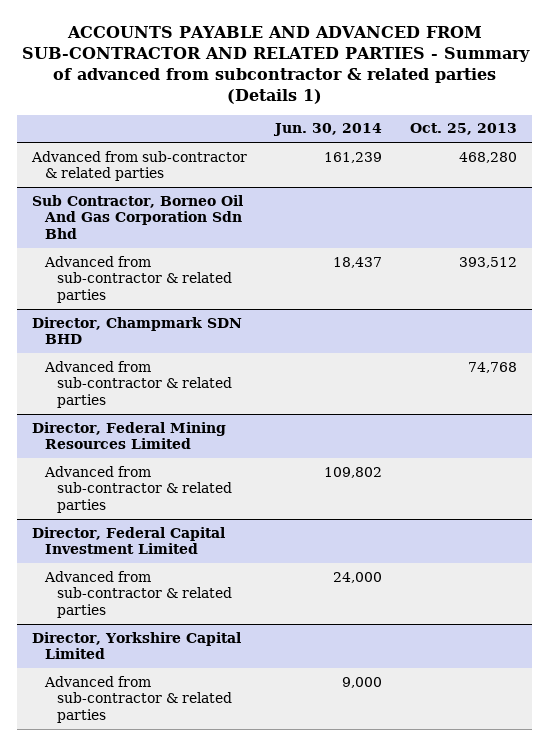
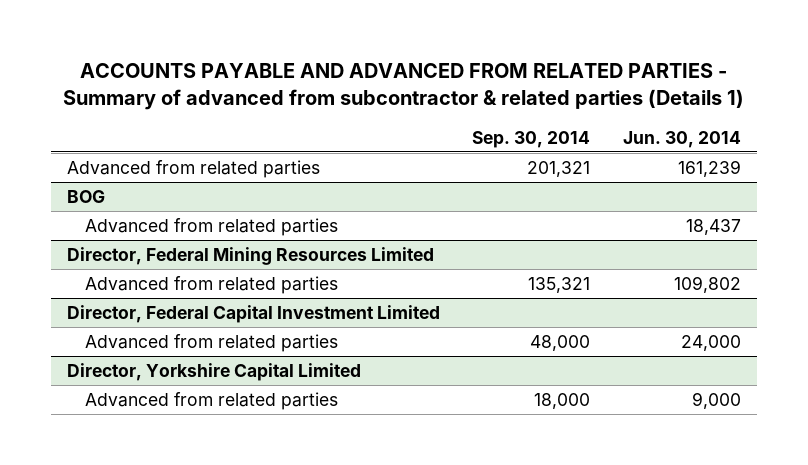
[21,26,530,105] ACCOUNTS PAYABLE AND ADVANCED FROM SUB-CONTRACTOR AND RELATED PARTIES - Summary of advanced from subcontractor & related parties (Details 1) -> [62,62,744,111] ACCOUNTS PAYABLE AND ADVANCED FROM RELATED PARTIES - Summary of advanced from subcontractor & related parties (Details 1)
[410,123,518,136] Oct. 25, 2013 -> none
none -> [472,130,591,148] Sep. 30, 2014
[31,194,243,240] Sub Contractor, Borneo Oil And Gas Corporation Sdn Bhd -> none
[31,316,242,345] Director, Champmark SDN BHD -> none
[43,360,233,409] Advanced from sub-contractor & related parties -> none
[30,150,247,182] Advanced from sub-contractor & related parties -> [66,160,320,179] Advanced from related parties
none -> [66,190,105,204] BOG
[43,255,233,304] Advanced from sub-contractor & related parties -> [84,218,338,237] Advanced from related parties
[43,465,233,514] Advanced from sub-contractor & related parties -> [84,276,338,295] Advanced from related parties
[43,570,233,619] Advanced from sub-contractor & related parties -> [84,334,338,353] Advanced from related parties
[43,675,233,724] Advanced from sub-contractor & related parties -> [84,392,338,411] Advanced from related parties

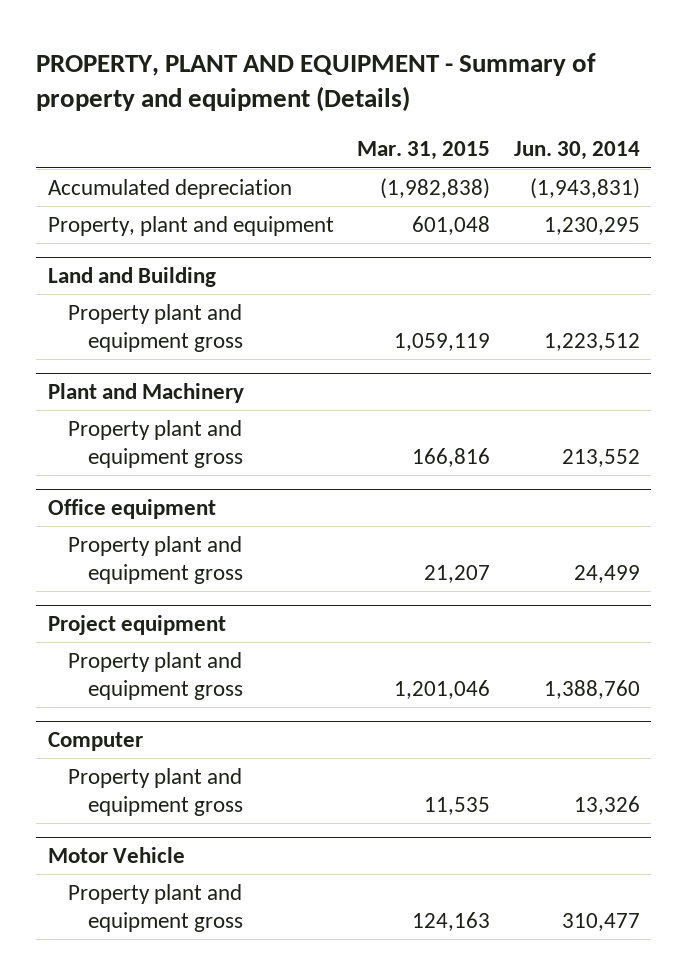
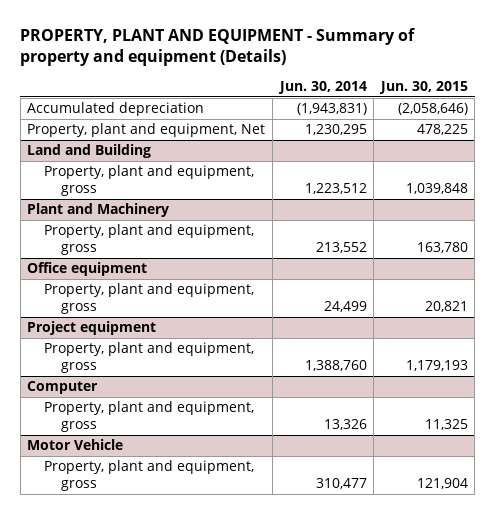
[357,141,491,161] Mar. 31, 2015 -> none
none -> [378,80,468,94] Jun. 30, 2015
[47,216,334,237] Property, plant and equipment -> [27,123,266,138] Property, plant and equipment, Net
[67,304,244,353] Property plant and equipment gross -> [44,165,255,196] Property, plant and equipment, gross
[67,420,244,469] Property plant and equipment gross -> [44,224,255,255] Property, plant and equipment, gross
[67,536,244,585] Property plant and equipment gross -> [44,283,255,314] Property, plant and equipment, gross
[67,652,244,701] Property plant and equipment gross -> [44,342,255,373] Property, plant and equipment, gross
[67,768,244,817] Property plant and equipment gross -> [44,401,255,432] Property, plant and equipment, gross
[67,884,244,933] Property plant and equipment gross -> [44,460,255,491] Property, plant and equipment, gross

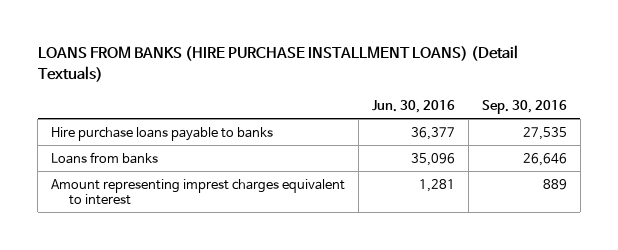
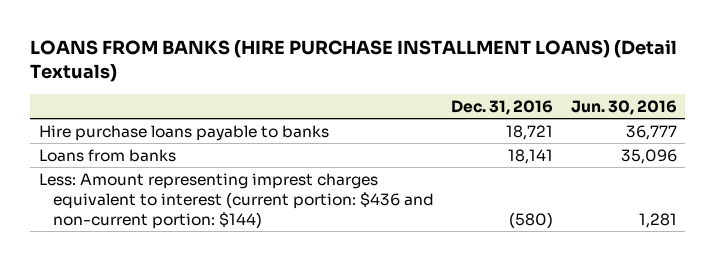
[481,99,567,114] Sep. 30, 2016 -> none
none -> [451,99,554,115] Dec. 31, 2016
[411,126,456,140] 36,377 -> [625,124,677,140] 36,777
[51,178,346,206] Amount representing imprest charges equivalent to interest -> [38,172,434,229] Less: Amount representing imprest charges equivalent to interest (current portion: $436 and non-current portion: $144)

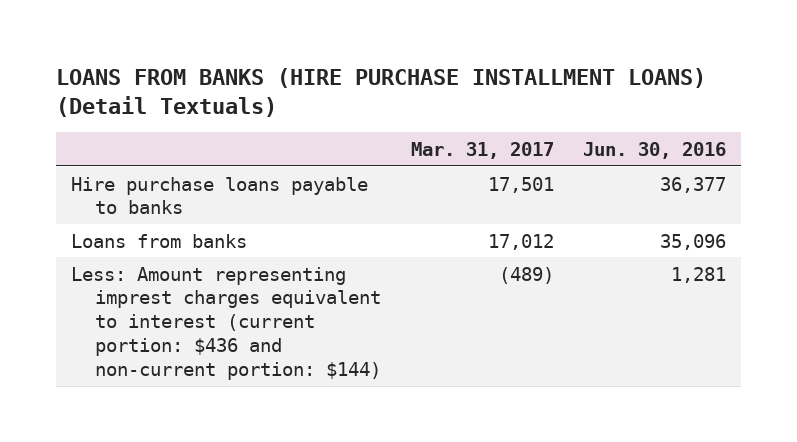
[451,99,554,115] Dec. 31, 2016 -> none
none -> [410,141,554,159] Mar. 31, 2017
[625,124,677,140] 36,777 -> [660,176,727,193] 36,377

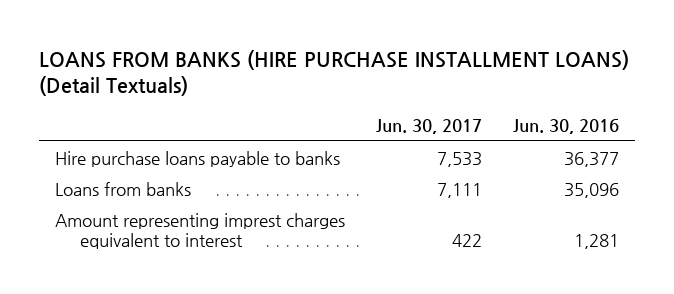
[410,141,554,159] Mar. 31, 2017 -> none
none -> [375,119,482,135] Jun. 30, 2017
[70,266,382,381] Less: Amount representing imprest charges equivalent to interest (current portion: $436 and non-current portion: $144) -> [54,212,345,249] Amount representing imprest charges equivalent to interest

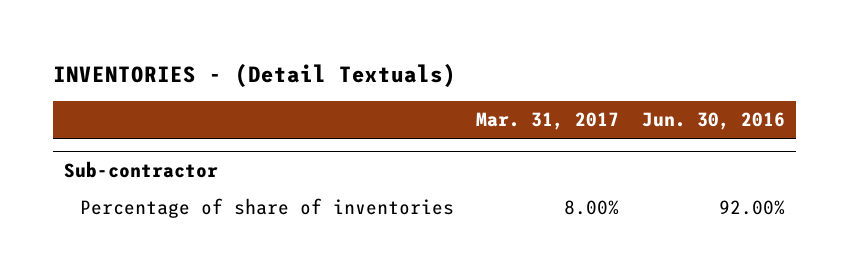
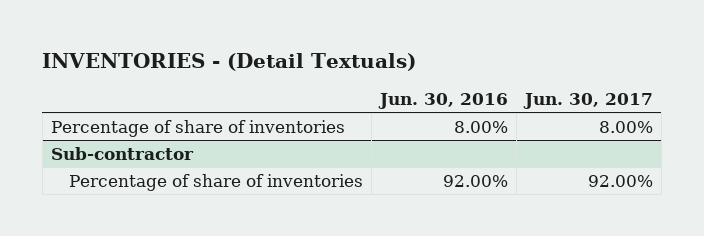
[476,112,620,131] Mar. 31, 2017 -> none
none -> [522,93,653,110] Jun. 30, 2017
none -> [50,119,345,137] Percentage of share of inventories

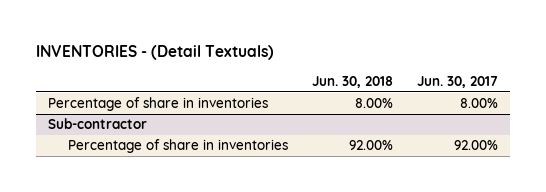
[377,93,508,110] Jun. 30, 2016 -> none
none -> [312,76,394,89] Jun. 30, 2018
[50,119,345,137] Percentage of share of inventories -> [48,97,269,112] Percentage of share in inventories
[68,173,363,191] Percentage of share of inventories -> [68,139,289,154] Percentage of share in inventories

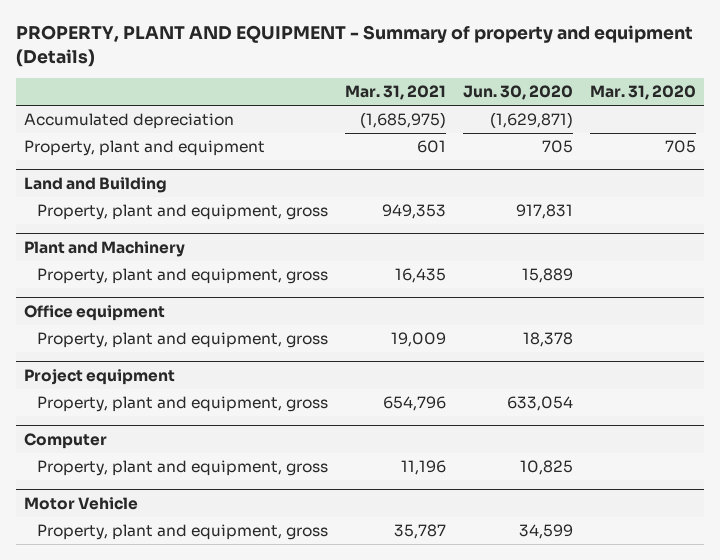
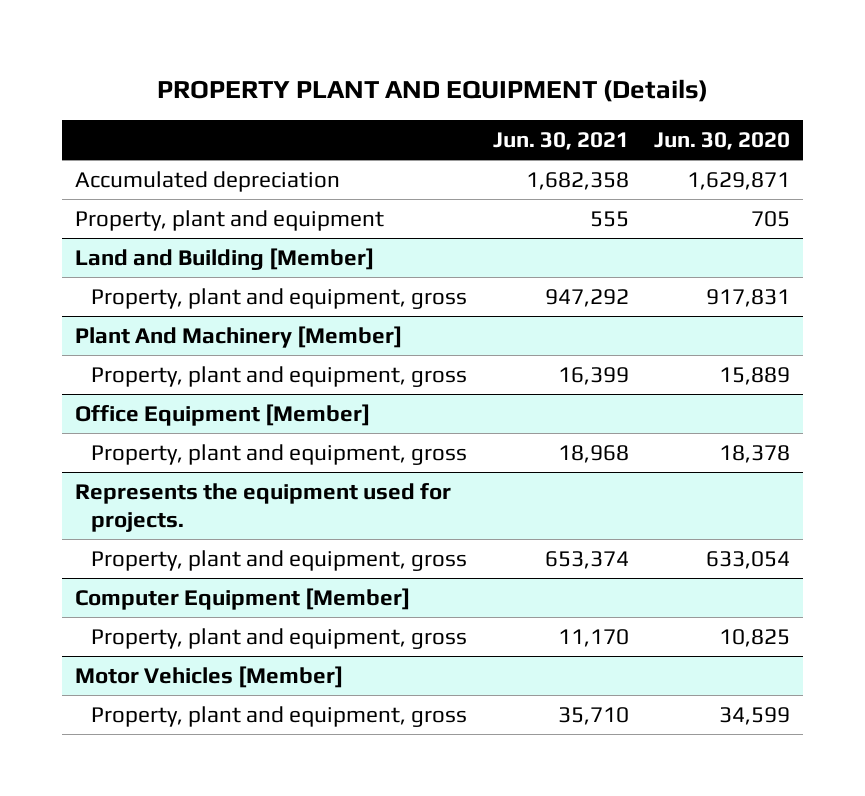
[15,25,693,68] PROPERTY, PLANT AND EQUIPMENT - Summary of property and equipment (Details) -> [156,78,708,102] PROPERTY PLANT AND EQUIPMENT (Details)
[345,85,447,101] Mar. 31, 2021 -> none
[589,85,696,101] Mar. 31, 2020 -> none
none -> [492,132,629,151] Jun. 30, 2021
[490,112,574,129] (1,629,871) -> [687,171,791,190] 1,629,871
[24,176,168,193] Land and Building -> [74,247,374,270] Land and Building [Member]
[24,240,186,257] Plant and Machinery -> [74,325,402,348] Plant And Machinery [Member]
[24,304,166,321] Office equipment -> [74,403,370,426] Office Equipment [Member]
[24,368,176,385] Project equipment -> [74,482,451,532] Represents the equipment used for projects.
[24,432,108,449] Computer -> [74,587,410,610] Computer Equipment [Member]
[24,496,139,510] Motor Vehicle -> none
none -> [74,665,343,688] Motor Vehicles [Member]

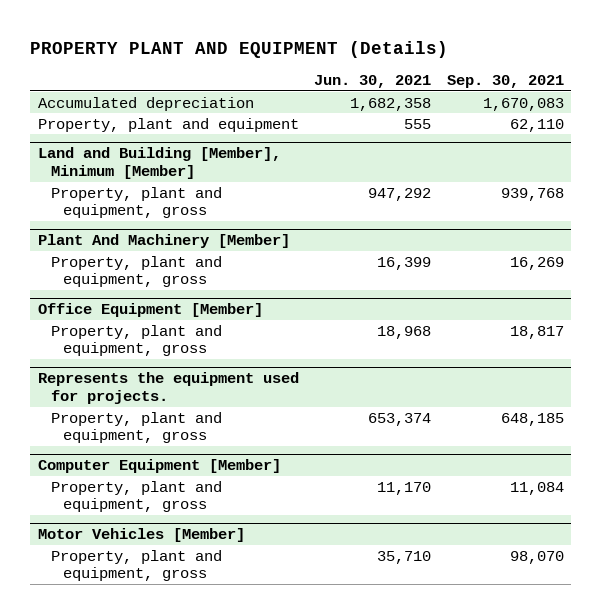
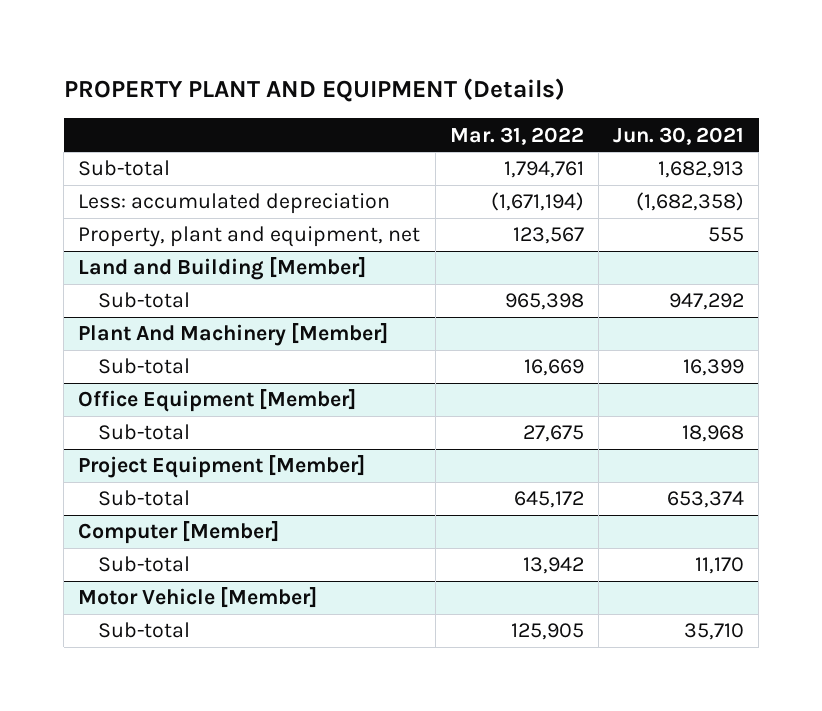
[446,75,564,89] Sep. 30, 2021 -> none
none -> [449,126,584,145] Mar. 31, 2022
none -> [78,160,171,177] Sub-total
[37,96,254,111] Accumulated depreciation -> [78,193,391,215] Less: accumulated depreciation
[350,97,432,111] 1,682,358 -> [635,192,744,212] (1,682,358)
[37,117,299,132] Property, plant and equipment -> [78,226,421,248] Property, plant and equipment, net
[37,147,281,180] Land and Building [Member], Minimum [Member] -> [78,257,367,281] Land and Building [Member]
[50,186,222,219] Property, plant and equipment, gross -> [97,292,190,309] Sub-total
[50,255,222,288] Property, plant and equipment, gross -> [97,358,190,375] Sub-total
[50,324,222,357] Property, plant and equipment, gross -> [97,424,190,441] Sub-total
[37,372,299,405] Represents the equipment used for projects. -> [78,455,366,479] Project Equipment [Member]
[50,411,222,444] Property, plant and equipment, gross -> [97,490,190,507] Sub-total
[37,459,281,474] Computer Equipment [Member] -> [78,521,280,545] Computer [Member]
[50,480,222,513] Property, plant and equipment, gross -> [97,556,190,573] Sub-total
[37,528,245,543] Motor Vehicles [Member] -> [78,587,318,609] Motor Vehicle [Member]
[50,549,222,582] Property, plant and equipment, gross -> [97,622,190,639] Sub-total

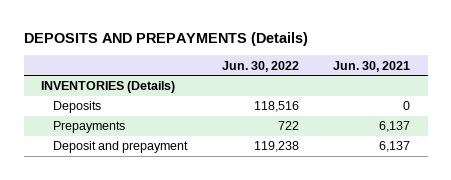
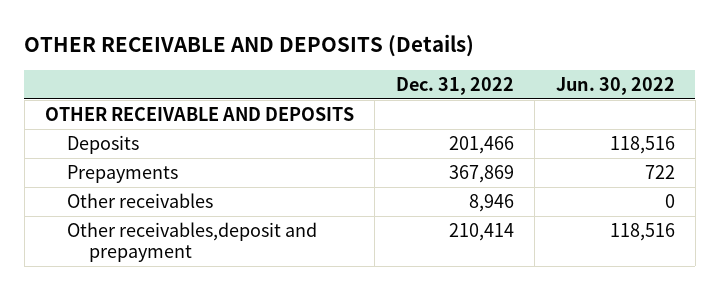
[23,31,308,46] DEPOSITS AND PREPAYMENTS (Details) -> [24,34,475,58] OTHER RECEIVABLE AND DEPOSITS (Details)
[333,60,411,72] Jun. 30, 2021 -> none
none -> [395,77,514,96] Dec. 31, 2022
[40,81,175,94] INVENTORIES (Details) -> none
none -> [45,106,355,121] OTHER RECEIVABLE AND DEPOSITS
none -> [67,192,214,208] Other receivables
[53,141,189,154] Deposit and prepayment -> [67,221,318,263] Other receivables,deposit and prepayment
[253,141,299,153] 119,238 -> [609,222,675,241] 118,516

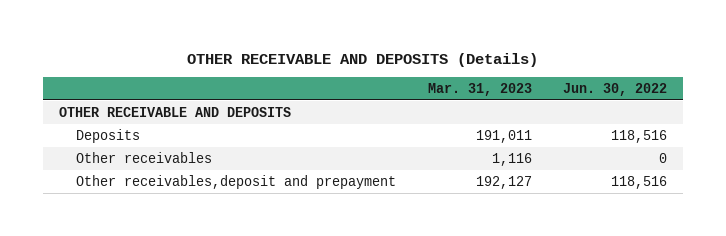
[395,77,514,96] Dec. 31, 2022 -> none
none -> [427,82,532,96] Mar. 31, 2023
[67,164,179,183] Prepayments -> none

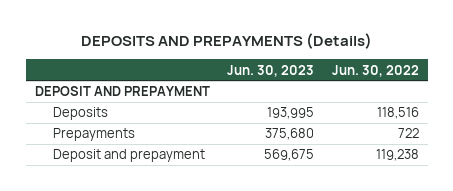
[187,52,539,67] OTHER RECEIVABLE AND DEPOSITS (Details) -> [80,33,372,50] DEPOSITS AND PREPAYMENTS (Details)
[427,82,532,96] Mar. 31, 2023 -> none
none -> [227,64,315,77] Jun. 30, 2023
[58,106,291,117] OTHER RECEIVABLE AND DEPOSITS -> none
none -> [34,86,210,97] DEPOSIT AND PREPAYMENT
[75,151,212,163] Other receivables -> none
none -> [53,128,136,142] Prepayments
[75,174,396,189] Other receivables,deposit and prepayment -> [53,149,206,163] Deposit and prepayment
[611,175,668,189] 118,516 -> [375,149,419,162] 119,238

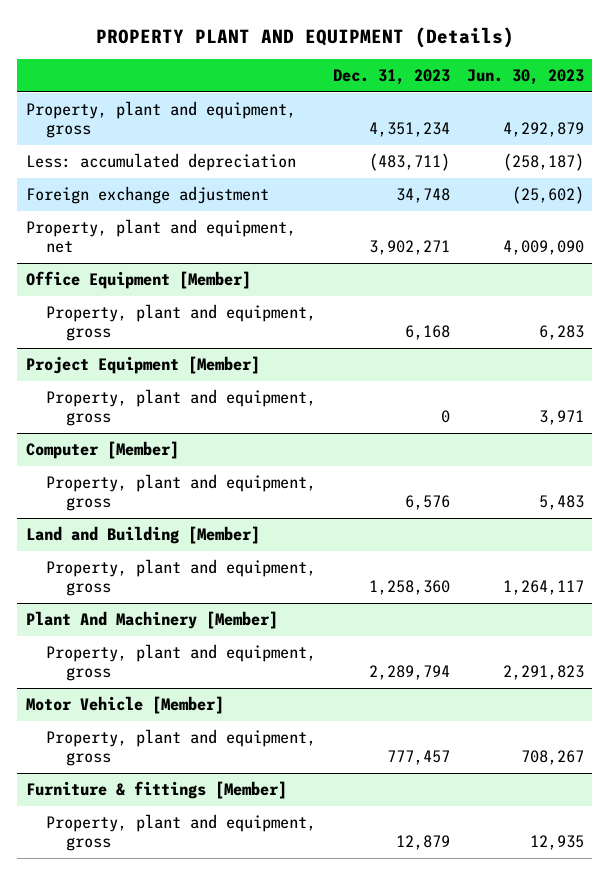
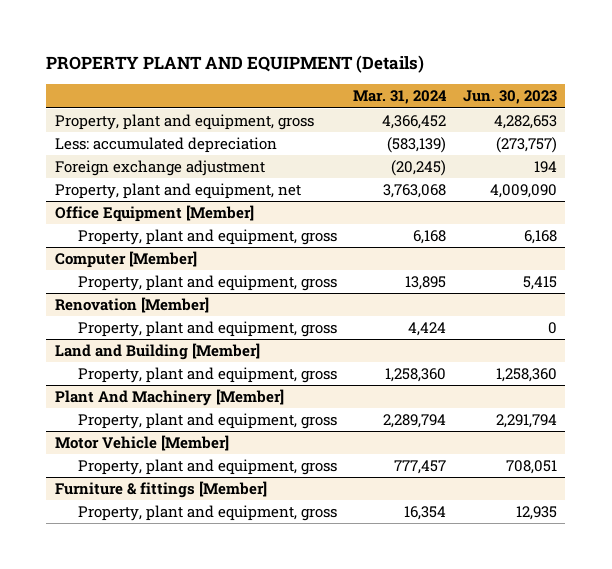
[332,69,450,86] Dec. 31, 2023 -> none
none -> [353,90,448,105] Mar. 31, 2024
[502,122,584,138] 4,292,879 -> [494,114,558,129] 4,282,653
[502,153,584,172] (258,187) -> [496,136,558,153] (273,757)
[511,186,584,205] (25,602) -> [534,160,558,173] 194
[25,356,260,375] Project Equipment [Member] -> none
[45,389,316,427] Property, plant and equipment, gross -> none
[538,325,584,341] 6,283 -> [524,229,558,244] 6,168
[538,495,584,511] 5,483 -> [523,275,558,290] 5,415
none -> [54,296,209,313] Renovation [Member]
none -> [77,320,337,337] Property, plant and equipment, gross
[502,580,584,596] 1,264,117 -> [496,367,558,382] 1,258,360
[502,665,584,681] 2,291,823 -> [496,413,558,428] 2,291,794
[520,750,584,766] 708,267 -> [506,459,558,474] 708,051

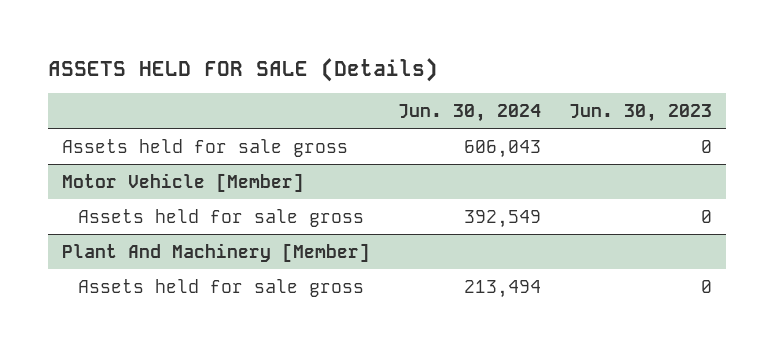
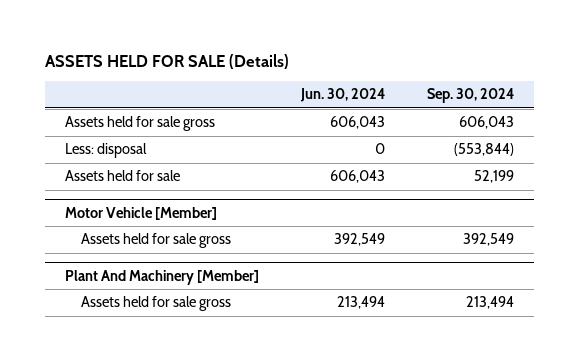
[568,104,712,123] Jun. 30, 2023 -> none
none -> [426,88,514,104] Sep. 30, 2024
none -> [65,143,148,159] Less: disposal
none -> [65,170,181,182] Assets held for sale

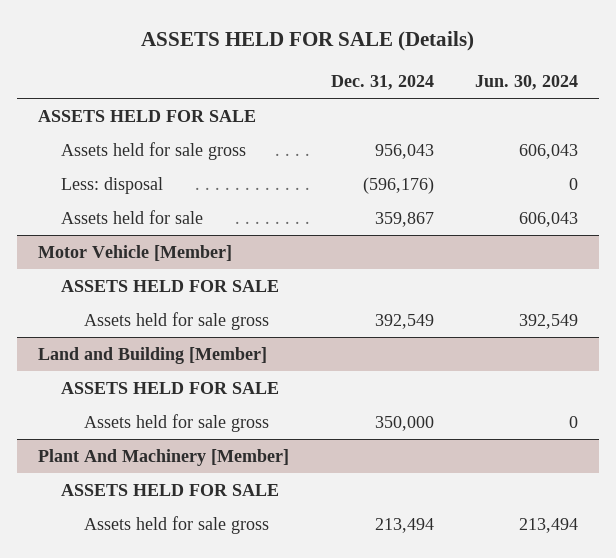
[426,88,514,104] Sep. 30, 2024 -> none
none -> [330,74,434,90] Dec. 31, 2024
none -> [38,110,257,123] ASSETS HELD FOR SALE
none -> [60,280,279,293] ASSETS HELD FOR SALE
none -> [38,347,268,365] Land and Building [Member]
none -> [60,382,279,395] ASSETS HELD FOR SALE
none -> [83,414,269,433] Assets held for sale gross
none -> [60,484,279,497] ASSETS HELD FOR SALE

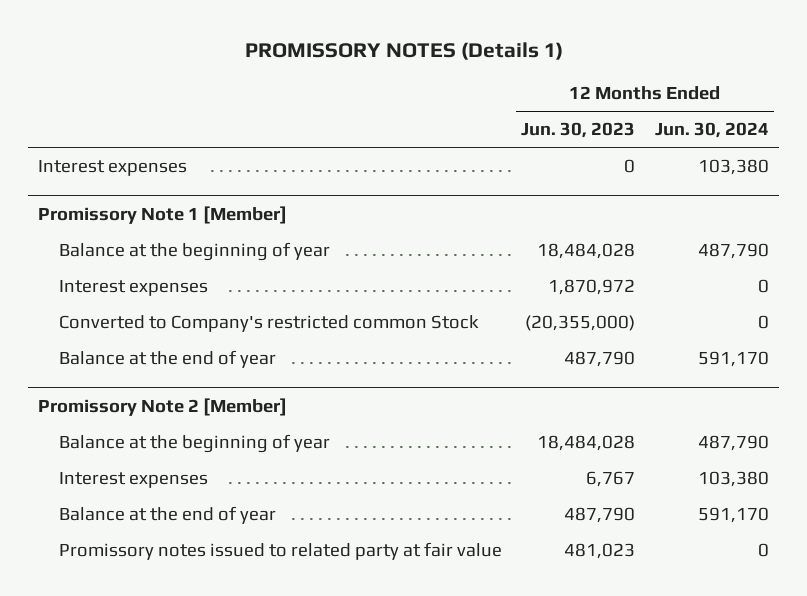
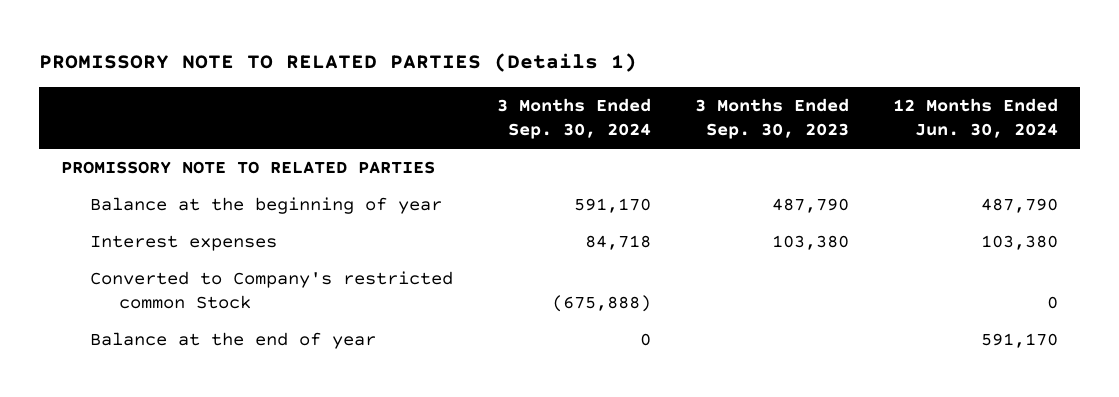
[244,41,563,60] PROMISSORY NOTES (Details 1) -> [38,53,637,73] PROMISSORY NOTE TO RELATED PARTIES (Details 1)
[521,122,636,139] Jun. 30, 2023 -> none
none -> [497,98,652,139] 3 Months Ended Sep. 30, 2024
none -> [695,98,850,139] 3 Months Ended Sep. 30, 2023
[38,160,188,177] Interest expenses -> none
[38,205,288,224] Promissory Note 1 [Member] -> none
[58,242,330,262] Balance at the beginning of year -> none
[58,280,208,297] Interest expenses -> none
[58,315,479,333] Converted to Company's restricted common Stock -> none
[58,350,276,369] Balance at the end of year -> none
[38,397,288,416] Promissory Note 2 [Member] -> none
none -> [61,161,436,175] PROMISSORY NOTE TO RELATED PARTIES
none -> [89,271,453,309] Converted to Company's restricted common Stock
[58,542,502,561] Promissory notes issued to related party at fair value -> none

